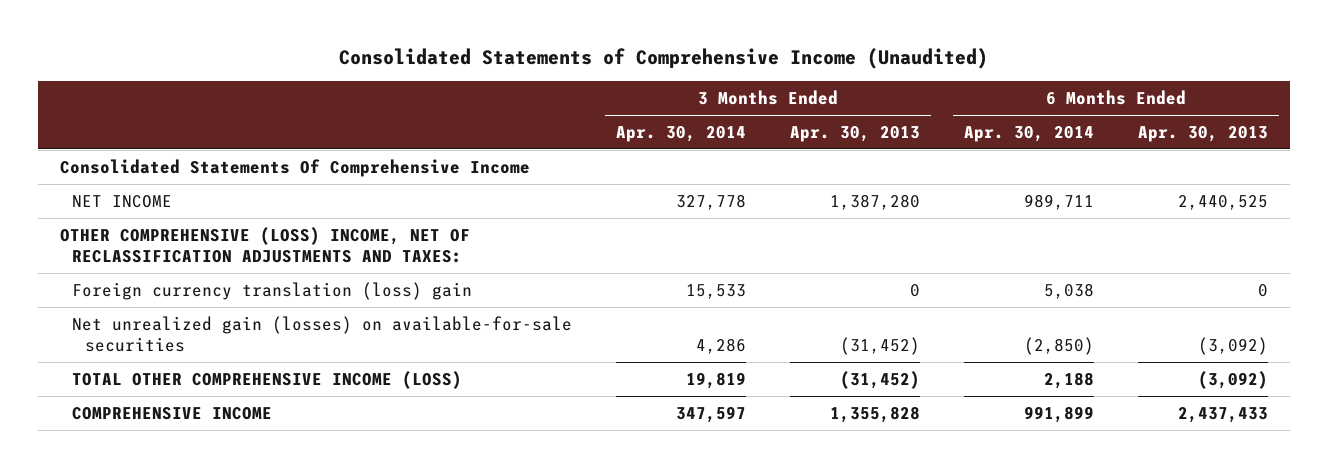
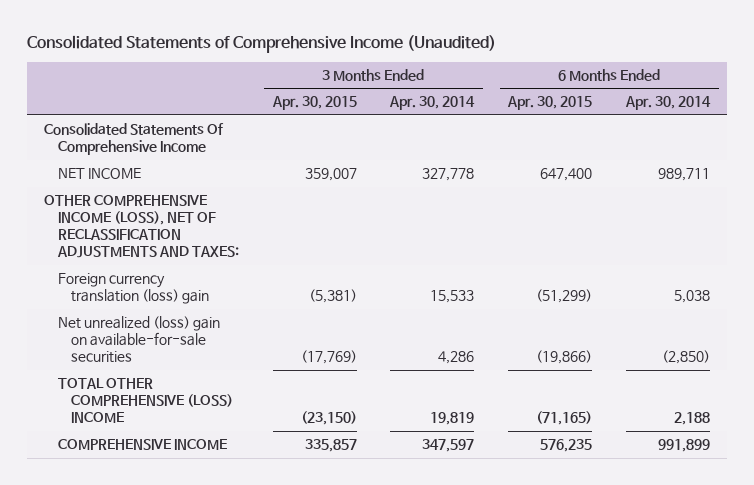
[790,125,921,142] Apr. 30, 2013 -> none
[1138,125,1269,142] Apr. 30, 2013 -> none
none -> [271,96,357,111] Apr. 30, 2015
none -> [507,96,593,111] Apr. 30, 2015
[60,226,471,263] OTHER COMPREHENSIVE (LOSS) INCOME, NET OF RECLASSIFICATION ADJUSTMENTS AND TAXES: -> [43,195,239,259] OTHER COMPREHENSIVE INCOME (LOSS), NET OF RECLASSIFICATION ADJUSTMENTS AND TAXES:
[72,315,573,352] Net unrealized gain (losses) on available-for-sale securities -> [57,316,220,364] Net unrealized (loss) gain on available-for-sale securities
[72,370,463,389] TOTAL OTHER COMPREHENSIVE INCOME (LOSS) -> [57,378,234,424] TOTAL OTHER COMPREHENSIVE (LOSS) INCOME

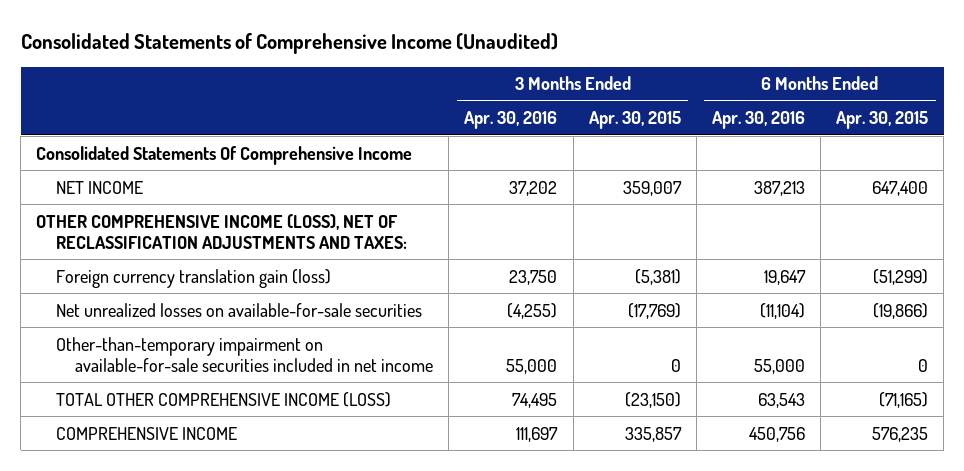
[389,96,476,111] Apr. 30, 2014 -> none
[625,96,712,111] Apr. 30, 2014 -> none
none -> [464,111,558,130] Apr. 30, 2016
none -> [711,111,805,130] Apr. 30, 2016
[57,273,210,305] Foreign currency translation (loss) gain -> [55,268,331,288] Foreign currency translation gain (loss)
[57,316,220,364] Net unrealized (loss) gain on available-for-sale securities -> [55,302,422,317] Net unrealized losses on available-for-sale securities
none -> [55,336,434,372] Other-than-temporary impairment on available-for-sale securities included in net income
[57,378,234,424] TOTAL OTHER COMPREHENSIVE (LOSS) INCOME -> [55,391,391,407] TOTAL OTHER COMPREHENSIVE INCOME (LOSS)

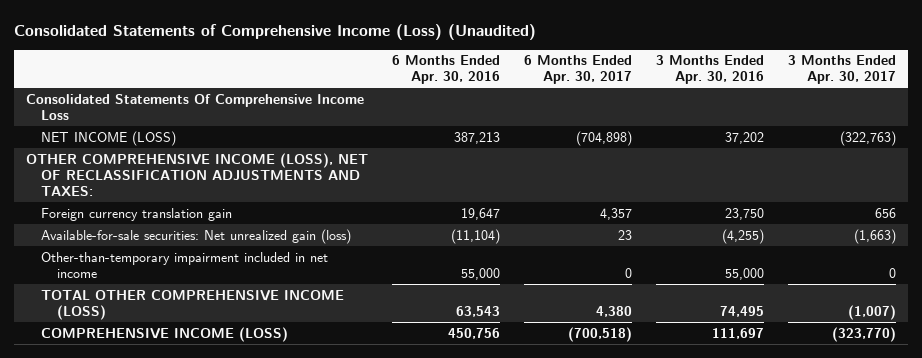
[20,32,558,54] Consolidated Statements of Comprehensive Income (Unaudited) -> [14,23,537,40] Consolidated Statements of Comprehensive Income (Loss) (Unaudited)
[588,111,681,130] Apr. 30, 2015 -> none
[836,111,929,130] Apr. 30, 2015 -> none
none -> [524,55,633,85] 6 Months Ended Apr. 30, 2017
none -> [787,55,896,85] 3 Months Ended Apr. 30, 2017
[36,145,413,165] Consolidated Statements Of Comprehensive Income -> [26,93,365,120] Consolidated Statements Of Comprehensive Income Loss
[55,180,143,194] NET INCOME -> [41,130,177,146] NET INCOME (LOSS)
[55,268,331,288] Foreign currency translation gain (loss) -> [41,207,233,221] Foreign currency translation gain
[55,302,422,317] Net unrealized losses on available-for-sale securities -> [41,228,352,244] Available-for-sale securities: Net unrealized gain (loss)
[55,336,434,372] Other-than-temporary impairment on available-for-sale securities included in net income -> [41,251,329,278] Other-than-temporary impairment included in net income
[55,426,237,440] COMPREHENSIVE INCOME -> [41,326,289,342] COMPREHENSIVE INCOME (LOSS)

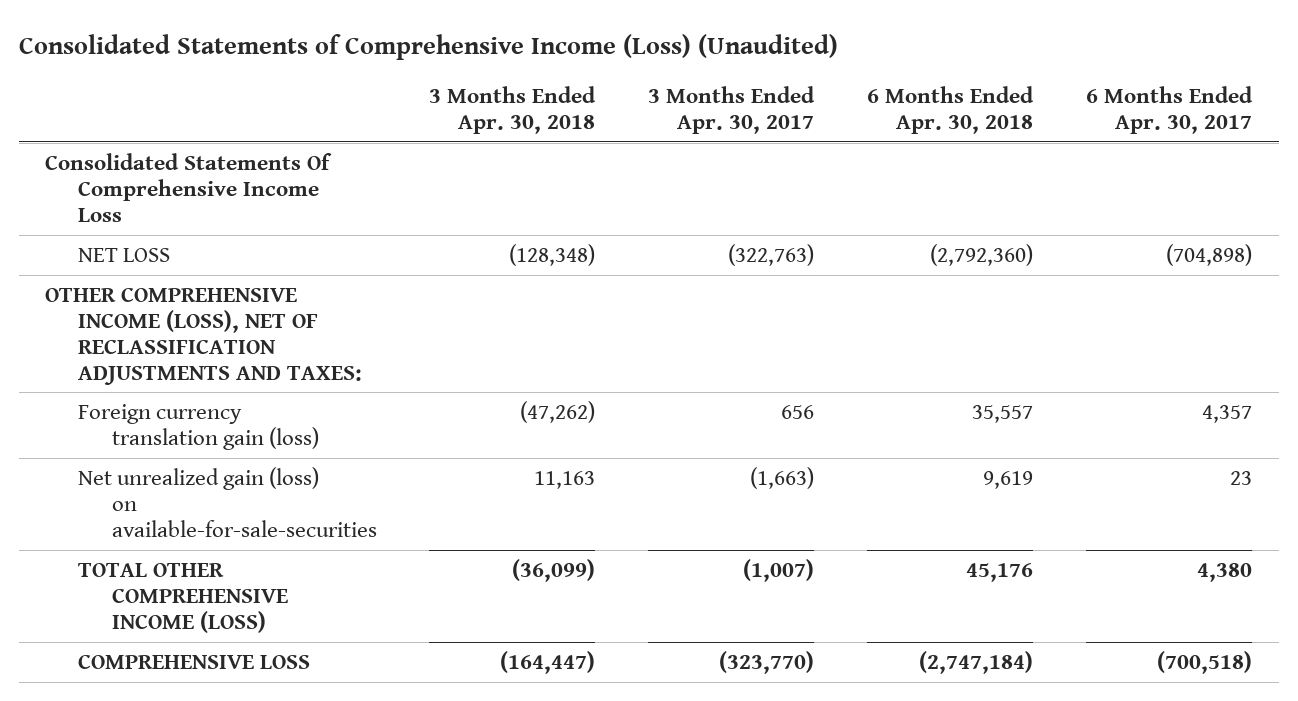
[392,55,501,85] 6 Months Ended Apr. 30, 2016 -> none
[656,55,765,85] 3 Months Ended Apr. 30, 2016 -> none
none -> [429,85,597,134] 3 Months Ended Apr. 30, 2018
none -> [867,85,1035,134] 6 Months Ended Apr. 30, 2018
[41,130,177,146] NET INCOME (LOSS) -> [78,247,171,262] NET LOSS
[41,251,329,278] Other-than-temporary impairment included in net income -> none
[41,207,233,221] Foreign currency translation gain -> [78,403,319,450] Foreign currency translation gain (loss)
[41,228,352,244] Available-for-sale securities: Net unrealized gain (loss) -> [78,466,377,537] Net unrealized gain (loss) on available-for-sale-securities
[41,326,289,342] COMPREHENSIVE INCOME (LOSS) -> [78,653,311,669] COMPREHENSIVE LOSS

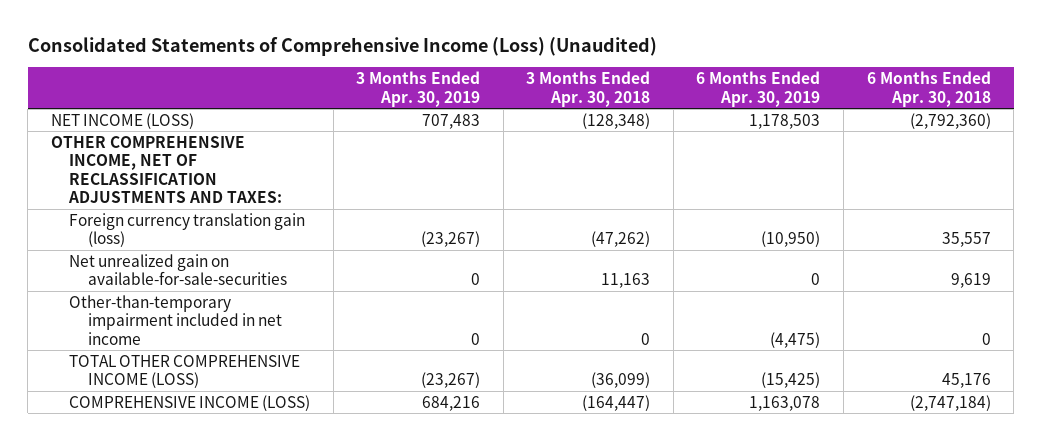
[648,85,816,134] 3 Months Ended Apr. 30, 2017 -> none
[1086,85,1254,134] 6 Months Ended Apr. 30, 2017 -> none
none -> [356,71,481,107] 3 Months Ended Apr. 30, 2019
none -> [696,71,821,107] 6 Months Ended Apr. 30, 2019
[45,152,333,222] Consolidated Statements Of Comprehensive Income Loss -> none
[78,247,171,262] NET LOSS -> [50,112,194,129] NET INCOME (LOSS)
[45,286,363,385] OTHER COMPREHENSIVE INCOME (LOSS), NET OF RECLASSIFICATION ADJUSTMENTS AND TAXES: -> [50,135,283,204] OTHER COMPREHENSIVE INCOME, NET OF RECLASSIFICATION ADJUSTMENTS AND TAXES:
[78,466,377,537] Net unrealized gain (loss) on available-for-sale-securities -> [69,253,287,286] Net unrealized gain on available-for-sale-securities
none -> [69,294,282,345] Other-than-temporary impairment included in net income
[78,653,311,669] COMPREHENSIVE LOSS -> [69,394,311,411] COMPREHENSIVE INCOME (LOSS)

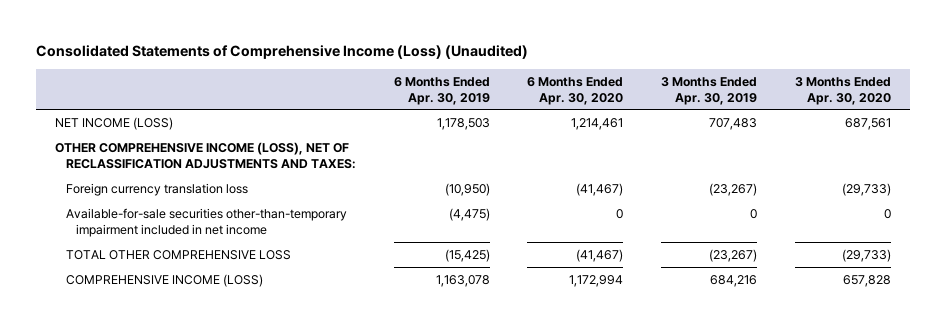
[526,71,651,107] 3 Months Ended Apr. 30, 2018 -> none
[866,71,991,107] 6 Months Ended Apr. 30, 2018 -> none
none -> [527,76,624,105] 6 Months Ended Apr. 30, 2020
none -> [794,76,891,105] 3 Months Ended Apr. 30, 2020
[69,253,287,286] Net unrealized gain on available-for-sale-securities -> none
[50,135,283,204] OTHER COMPREHENSIVE INCOME, NET OF RECLASSIFICATION ADJUSTMENTS AND TAXES: -> [55,141,356,169] OTHER COMPREHENSIVE INCOME (LOSS), NET OF RECLASSIFICATION ADJUSTMENTS AND TAXES:
[69,212,306,248] Foreign currency translation gain (loss) -> [65,182,248,196] Foreign currency translation loss
[69,294,282,345] Other-than-temporary impairment included in net income -> [65,207,347,237] Available-for-sale securities other-than-temporary impairment included in net income
[69,354,301,389] TOTAL OTHER COMPREHENSIVE INCOME (LOSS) -> [65,249,291,260] TOTAL OTHER COMPREHENSIVE LOSS

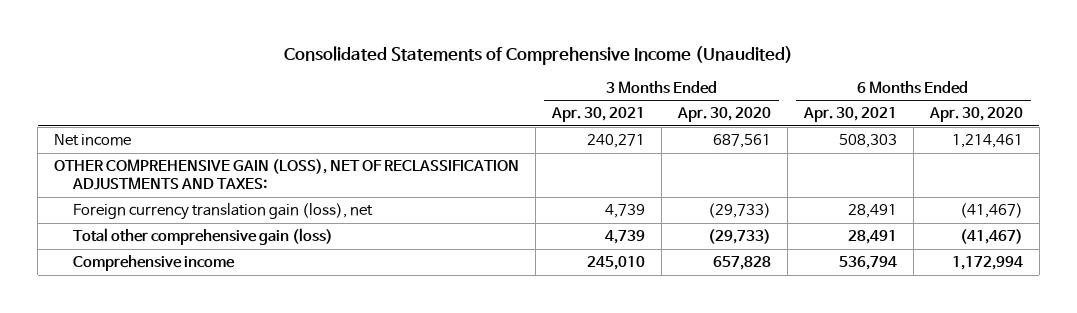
[36,45,529,60] Consolidated Statements of Comprehensive Income (Loss) (Unaudited) -> [283,46,793,66] Consolidated Statements of Comprehensive Income (Unaudited)
[393,76,490,105] 6 Months Ended Apr. 30, 2019 -> none
[661,76,758,105] 3 Months Ended Apr. 30, 2019 -> none
none -> [551,107,646,123] Apr. 30, 2021
none -> [802,107,897,123] Apr. 30, 2021
[65,207,347,237] Available-for-sale securities other-than-temporary impairment included in net income -> none
[55,116,174,130] NET INCOME (LOSS) -> [54,134,132,147] Net income
[55,141,356,169] OTHER COMPREHENSIVE INCOME (LOSS), NET OF RECLASSIFICATION ADJUSTMENTS AND TAXES: -> [54,159,520,191] OTHER COMPREHENSIVE GAIN (LOSS), NET OF RECLASSIFICATION ADJUSTMENTS AND TAXES:
[65,182,248,196] Foreign currency translation loss -> [72,203,373,221] Foreign currency translation gain (loss), net
[65,249,291,260] TOTAL OTHER COMPREHENSIVE LOSS -> [72,228,333,246] Total other comprehensive gain (loss)
[65,273,263,287] COMPREHENSIVE INCOME (LOSS) -> [72,255,235,272] Comprehensive income

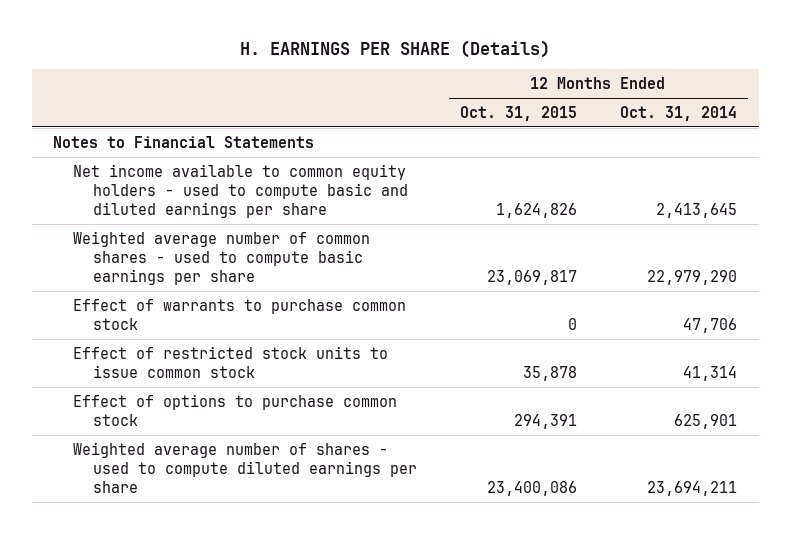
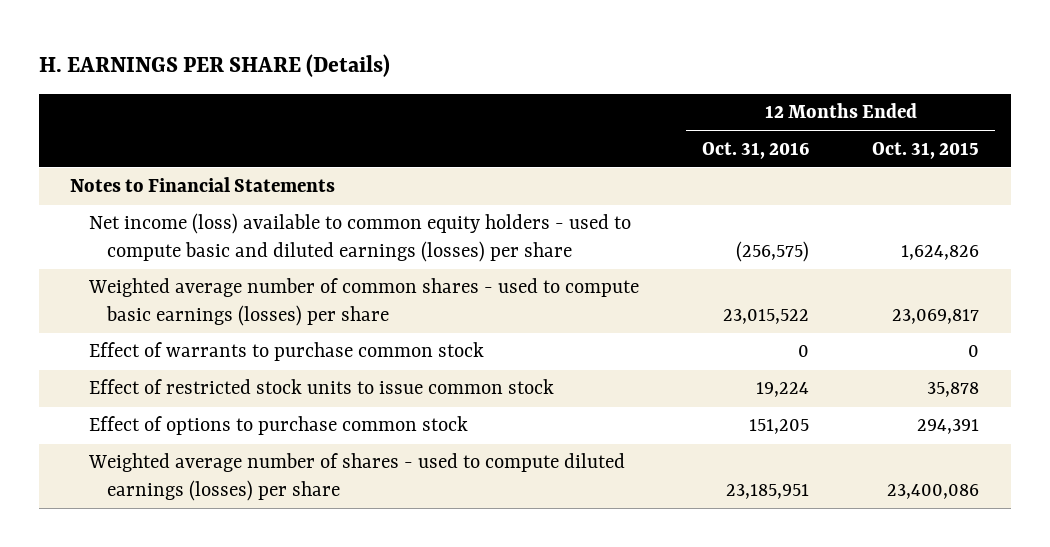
[619,105,737,121] Oct. 31, 2014 -> none
none -> [701,141,809,159] Oct. 31, 2016
[73,163,408,218] Net income available to common equity holders - used to compute basic and diluted earnings per share -> [88,213,631,263] Net income (loss) available to common equity holders - used to compute basic and diluted earnings (losses) per share
[73,230,371,285] Weighted average number of common shares - used to compute basic earnings per share -> [87,278,639,327] Weighted average number of common shares - used to compute basic earnings (losses) per share
[73,441,417,493] Weighted average number of shares - used to compute diluted earnings per share -> [87,453,625,502] Weighted average number of shares - used to compute diluted earnings (losses) per share

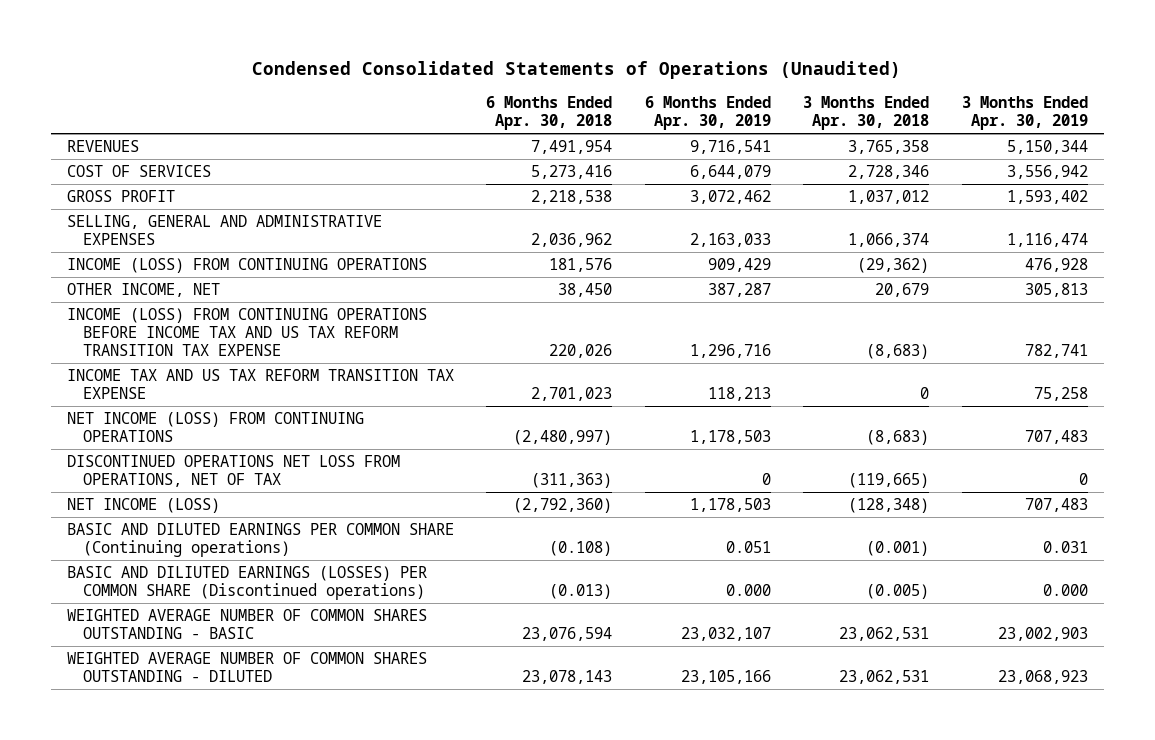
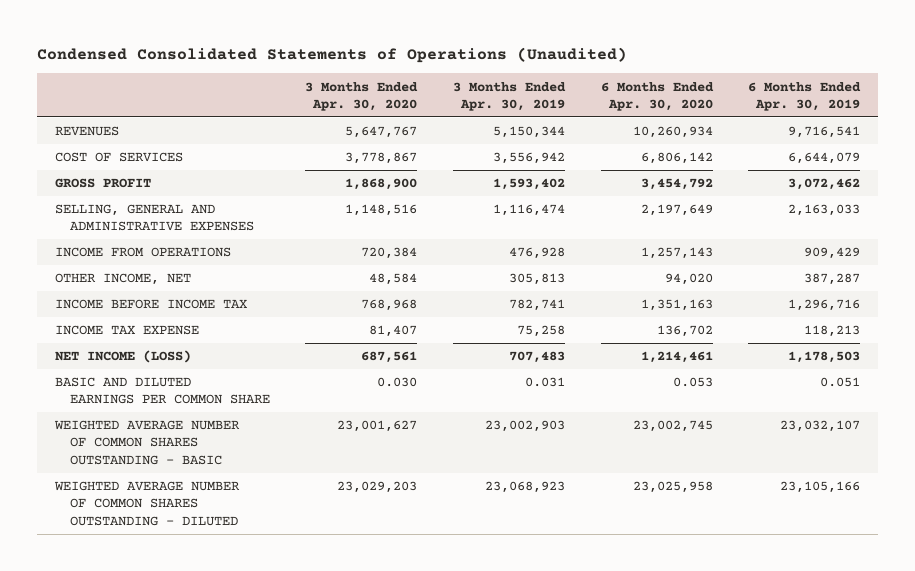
[486,96,613,130] 6 Months Ended Apr. 30, 2018 -> none
[803,96,930,130] 3 Months Ended Apr. 30, 2018 -> none
none -> [305,81,419,111] 3 Months Ended Apr. 30, 2020
none -> [600,81,714,111] 6 Months Ended Apr. 30, 2020
[66,258,427,274] INCOME (LOSS) FROM CONTINUING OPERATIONS -> [54,247,231,258] INCOME FROM OPERATIONS
[66,412,364,443] NET INCOME (LOSS) FROM CONTINUING OPERATIONS -> none
[66,455,400,488] DISCONTINUED OPERATIONS NET LOSS FROM OPERATIONS, NET OF TAX -> none
[66,308,427,356] INCOME (LOSS) FROM CONTINUING OPERATIONS BEFORE INCOME TAX AND US TAX REFORM TRANSITION TAX EXPENSE -> [54,299,248,310] INCOME BEFORE INCOME TAX
[66,369,454,400] INCOME TAX AND US TAX REFORM TRANSITION TAX EXPENSE -> [54,325,199,336] INCOME TAX EXPENSE
[66,566,427,601] BASIC AND DILIUTED EARNINGS (LOSSES) PER COMMON SHARE (Discontinued operations) -> none
[66,523,454,558] BASIC AND DILUTED EARNINGS PER COMMON SHARE (Continuing operations) -> [54,377,270,405] BASIC AND DILUTED EARNINGS PER COMMON SHARE

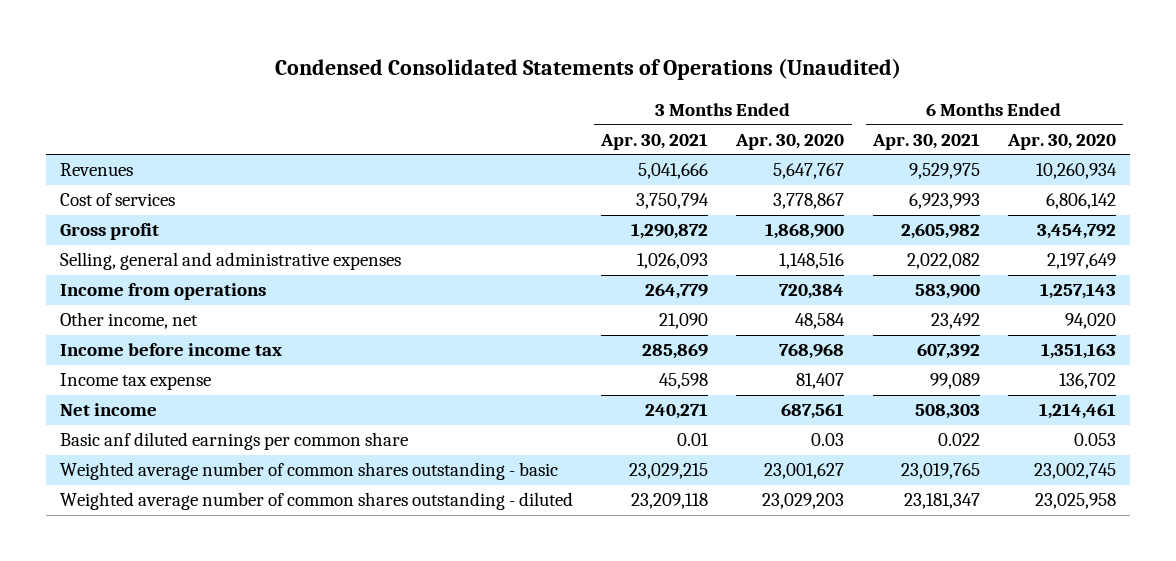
[452,81,566,111] 3 Months Ended Apr. 30, 2019 -> none
[748,81,862,111] 6 Months Ended Apr. 30, 2019 -> none
none -> [600,132,709,150] Apr. 30, 2021
none -> [871,132,980,150] Apr. 30, 2021
[54,126,119,137] REVENUES -> [59,163,133,177] Revenues
[54,152,183,163] COST OF SERVICES -> [59,193,175,207] Cost of services
[54,178,151,189] GROSS PROFIT -> [59,223,159,241] Gross profit
[54,204,254,232] SELLING, GENERAL AND ADMINISTRATIVE EXPENSES -> [59,252,401,271] Selling, general and administrative expenses
[54,247,231,258] INCOME FROM OPERATIONS -> [59,283,266,301] Income from operations
[54,273,191,286] OTHER INCOME, NET -> [59,312,198,330] Other income, net
[54,299,248,310] INCOME BEFORE INCOME TAX -> [59,343,282,357] Income before income tax
[54,325,199,336] INCOME TAX EXPENSE -> [59,373,211,391] Income tax expense
[54,350,191,364] NET INCOME (LOSS) -> [59,403,157,417] Net income
[54,377,270,405] BASIC AND DILUTED EARNINGS PER COMMON SHARE -> [59,432,408,451] Basic anf diluted earnings per common share
[377,377,418,388] 0.030 -> [811,433,845,447] 0.03
[53,420,240,465] WEIGHTED AVERAGE NUMBER OF COMMON SHARES OUTSTANDING - BASIC -> [59,462,558,481] Weighted average number of common shares outstanding - basic
[53,481,240,526] WEIGHTED AVERAGE NUMBER OF COMMON SHARES OUTSTANDING - DILUTED -> [59,492,573,511] Weighted average number of common shares outstanding - diluted

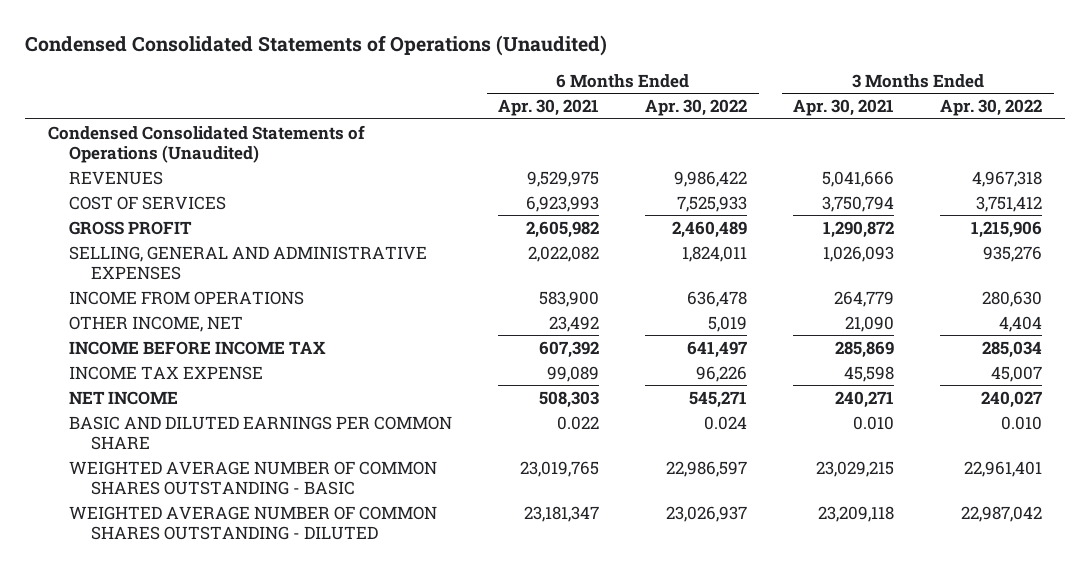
[735,133,845,150] Apr. 30, 2020 -> none
[1007,133,1117,150] Apr. 30, 2020 -> none
none -> [645,98,748,116] Apr. 30, 2022
none -> [940,98,1043,116] Apr. 30, 2022
none -> [47,124,365,163] Condensed Consolidated Statements of Operations (Unaudited)
[59,163,133,177] Revenues -> [69,170,164,185] REVENUES
[59,193,175,207] Cost of services -> [69,195,227,210] COST OF SERVICES
[59,223,159,241] Gross profit -> [69,220,193,235] GROSS PROFIT
[59,252,401,271] Selling, general and administrative expenses -> [69,245,428,280] SELLING, GENERAL AND ADMINISTRATIVE EXPENSES
[59,283,266,301] Income from operations -> [69,290,305,305] INCOME FROM OPERATIONS
[59,312,198,330] Other income, net -> [69,315,244,332] OTHER INCOME, NET
[59,343,282,357] Income before income tax -> [69,340,327,355] INCOME BEFORE INCOME TAX
[59,373,211,391] Income tax expense -> [69,365,264,380] INCOME TAX EXPENSE
[59,403,157,417] Net income -> [69,390,179,405] NET INCOME
[59,432,408,451] Basic anf diluted earnings per common share -> [69,415,453,450] BASIC AND DILUTED EARNINGS PER COMMON SHARE
[677,433,710,447] 0.01 -> [853,415,895,430] 0.010
[59,462,558,481] Weighted average number of common shares outstanding - basic -> [69,460,438,495] WEIGHTED AVERAGE NUMBER OF COMMON SHARES OUTSTANDING - BASIC
[59,492,573,511] Weighted average number of common shares outstanding - diluted -> [69,505,438,540] WEIGHTED AVERAGE NUMBER OF COMMON SHARES OUTSTANDING - DILUTED

